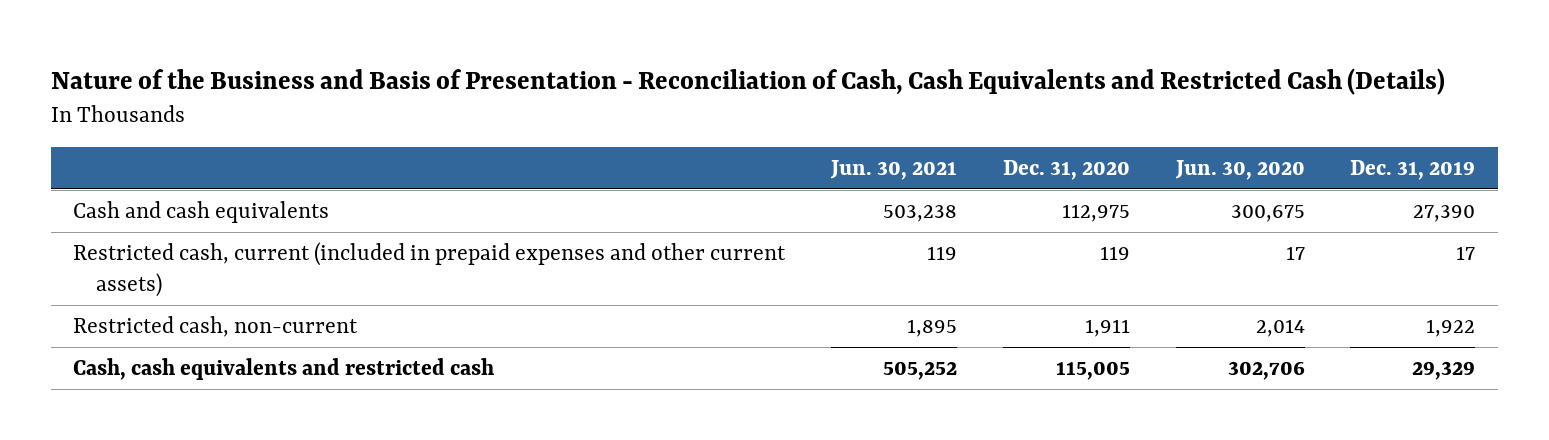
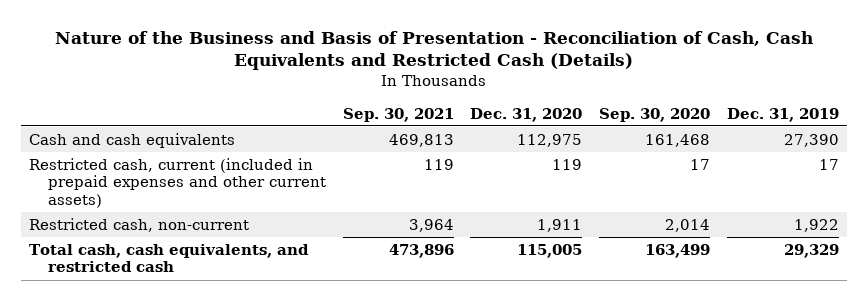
[830,159,958,180] Jun. 30, 2021 -> none
[1174,159,1305,180] Jun. 30, 2020 -> none
none -> [342,107,454,122] Sep. 30, 2021
none -> [599,107,711,122] Sep. 30, 2020
[73,358,495,381] Cash, cash equivalents and restricted cash -> [29,243,310,273] Total cash, cash equivalents, and restricted cash

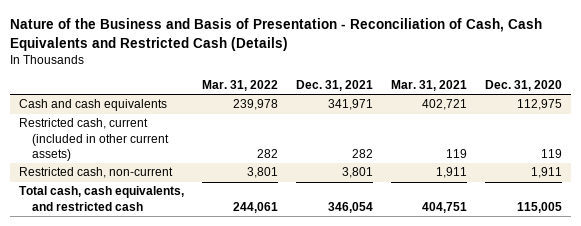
[342,107,454,122] Sep. 30, 2021 -> none
[599,107,711,122] Sep. 30, 2020 -> none
[726,107,839,122] Dec. 31, 2019 -> none
none -> [202,80,279,92] Mar. 31, 2022
none -> [296,80,374,92] Dec. 31, 2021
none -> [390,80,467,92] Mar. 31, 2021
[29,157,327,209] Restricted cash, current (included in prepaid expenses and other current assets) -> [19,118,170,162] Restricted cash, current (included in other current assets)

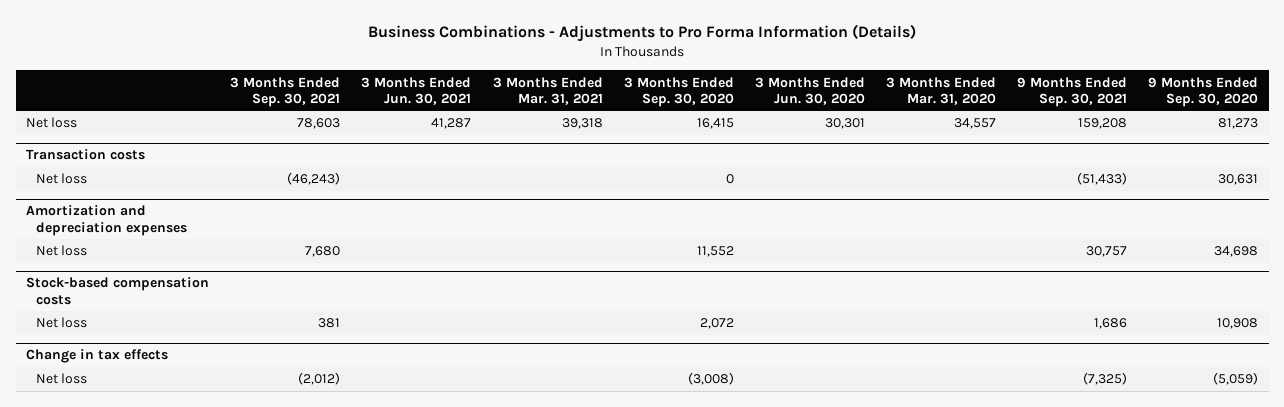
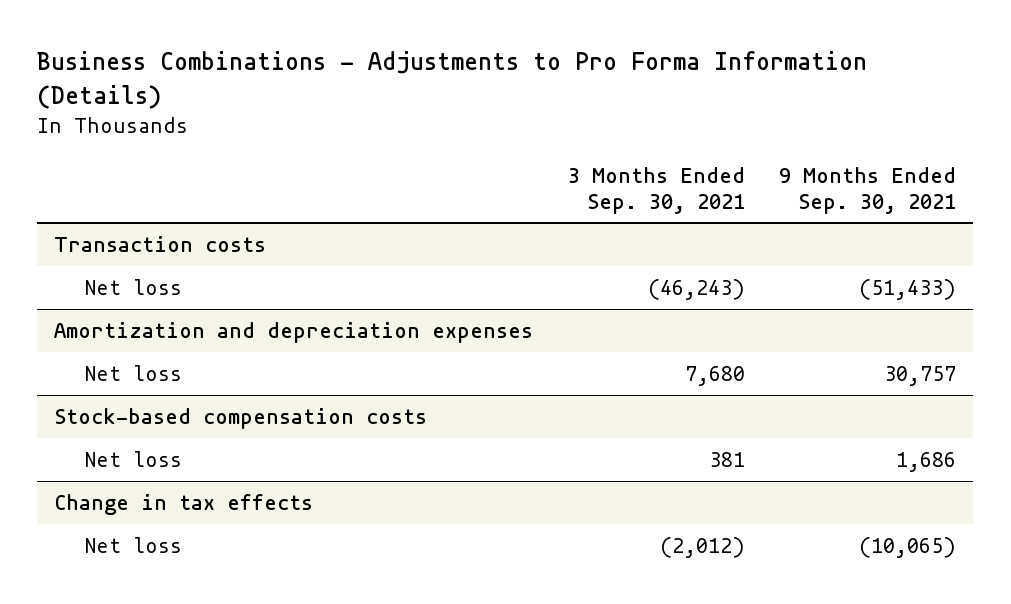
[361,76,472,105] 3 Months Ended Jun. 30, 2021 -> none
[492,76,603,105] 3 Months Ended Mar. 31, 2021 -> none
[623,76,734,107] 3 Months Ended Sep. 30, 2020 -> none
[754,76,865,105] 3 Months Ended Jun. 30, 2020 -> none
[885,76,996,105] 3 Months Ended Mar. 31, 2020 -> none
[1148,76,1259,107] 9 Months Ended Sep. 30, 2020 -> none
[26,117,78,129] Net loss -> none
[1083,372,1128,386] (7,325) -> [859,536,957,558] (10,065)

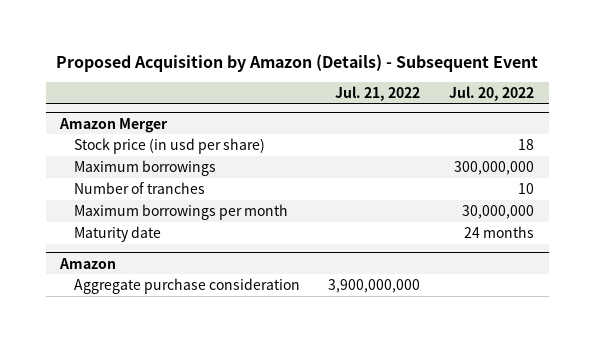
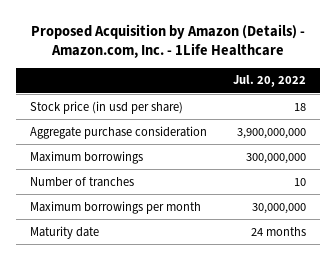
[56,53,539,72] Proposed Acquisition by Amazon (Details) - Subsequent Event -> [31,23,306,59] Proposed Acquisition by Amazon (Details) - Amazon.com, Inc. - 1Life Healthcare
[335,85,421,101] Jul. 21, 2022 -> none
[59,117,169,133] Amazon Merger -> none
none -> [29,125,207,139] Aggregate purchase consideration
[59,257,117,269] Amazon -> none
[73,277,300,294] Aggregate purchase consideration -> none

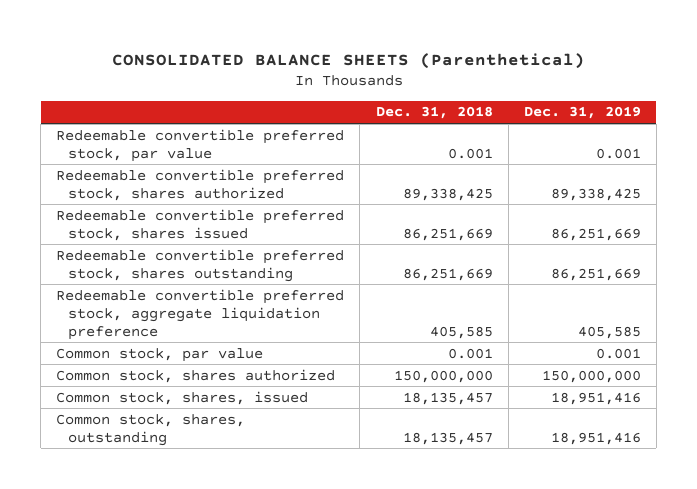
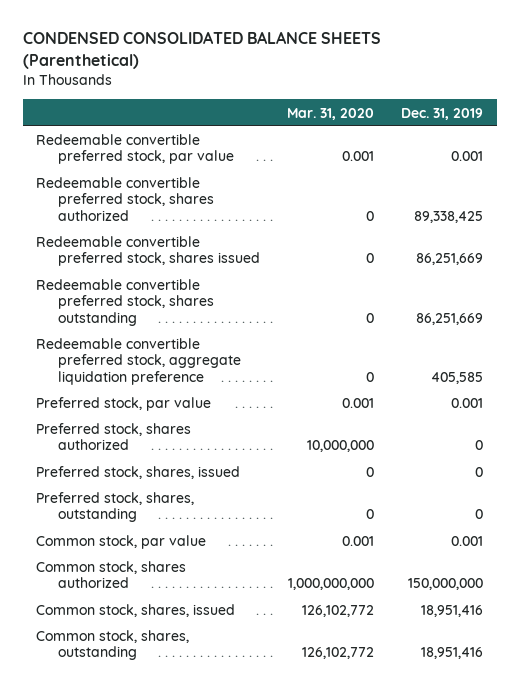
[111,52,585,69] CONSOLIDATED BALANCE SHEETS (Parenthetical) -> [22,31,381,70] CONDENSED CONSOLIDATED BALANCE SHEETS (Parenthetical)
[375,106,493,120] Dec. 31, 2018 -> none
none -> [287,107,375,120] Mar. 31, 2020
none -> [36,397,212,412] Preferred stock, par value
none -> [36,423,192,451] Preferred stock, shares authorized
none -> [36,466,241,480] Preferred stock, shares, issued
none -> [36,492,195,523] Preferred stock, shares, outstanding

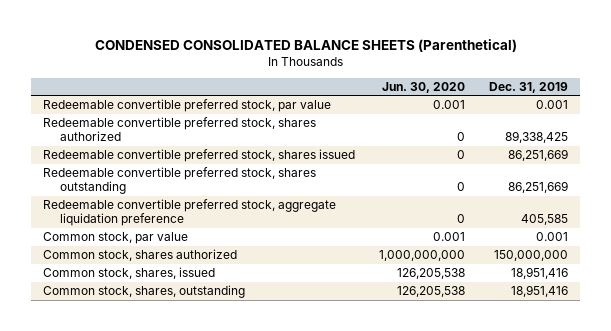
[287,107,375,120] Mar. 31, 2020 -> none
none -> [382,81,466,93] Jun. 30, 2020
[36,397,212,412] Preferred stock, par value -> none
[36,423,192,451] Preferred stock, shares authorized -> none
[36,466,241,480] Preferred stock, shares, issued -> none
[36,492,195,523] Preferred stock, shares, outstanding -> none

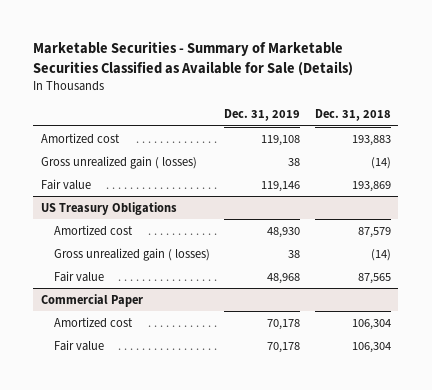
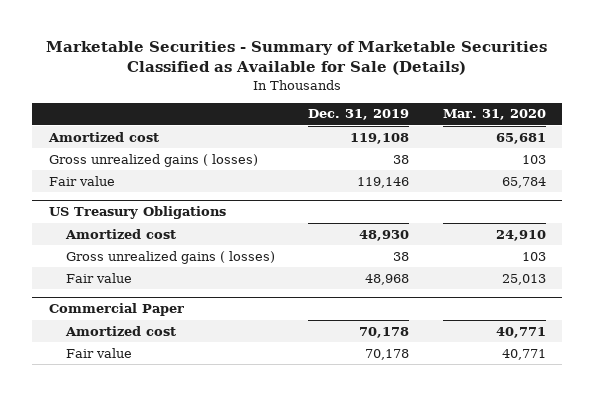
[315,109,392,122] Dec. 31, 2018 -> none
none -> [442,109,546,121] Mar. 31, 2020
[40,155,197,169] Gross unrealized gain ( losses) -> [48,153,258,167] Gross unrealized gains ( losses)
[53,247,210,261] Gross unrealized gain ( losses) -> [65,250,275,264] Gross unrealized gains ( losses)

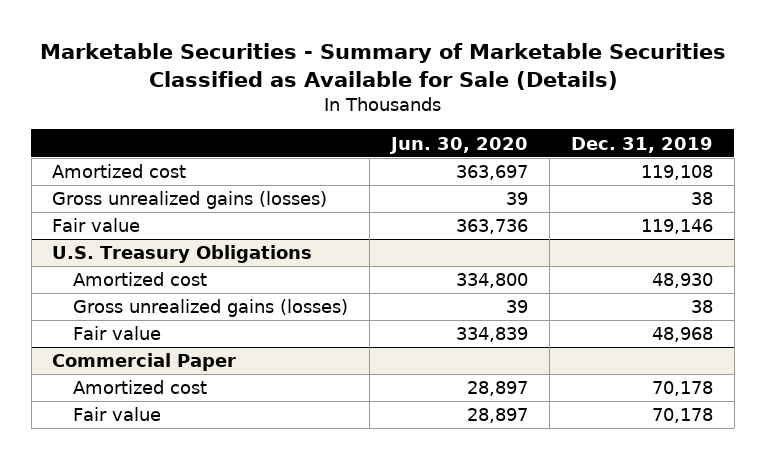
[442,109,546,121] Mar. 31, 2020 -> none
none -> [389,136,529,154] Jun. 30, 2020
[48,153,258,167] Gross unrealized gains ( losses) -> [52,191,328,210] Gross unrealized gains (losses)
[48,206,226,220] US Treasury Obligations -> [52,245,313,264] U.S. Treasury Obligations
[65,250,275,264] Gross unrealized gains ( losses) -> [73,299,349,318] Gross unrealized gains (losses)

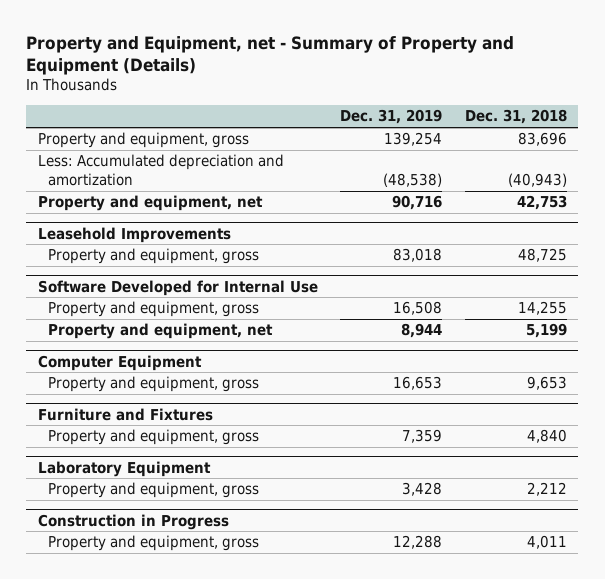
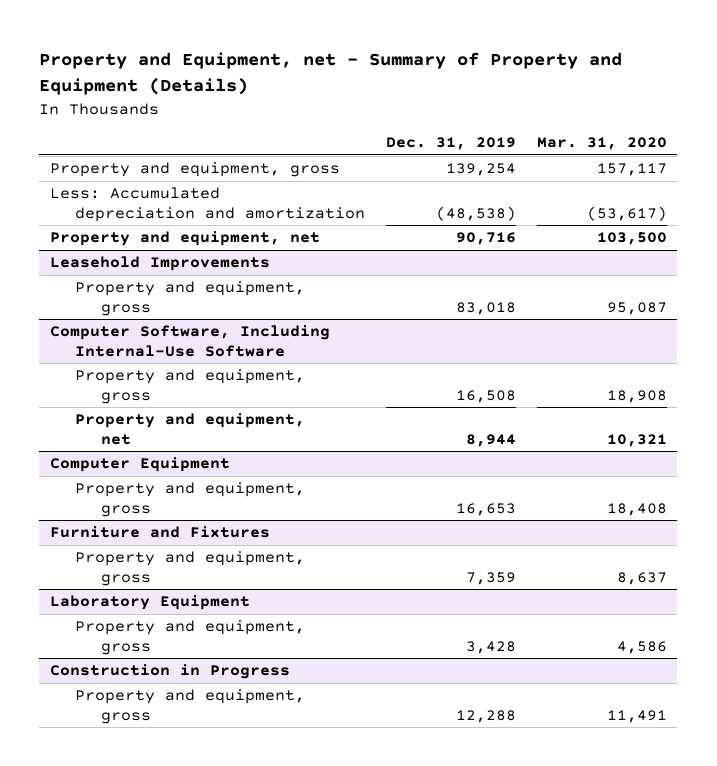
[465,109,568,125] Dec. 31, 2018 -> none
none -> [536,137,667,151] Mar. 31, 2020
[37,279,318,296] Software Developed for Internal Use -> [49,325,330,357] Computer Software, Including Internal-Use Software

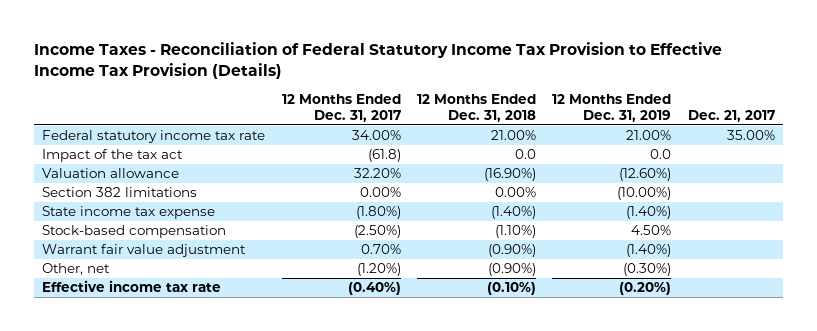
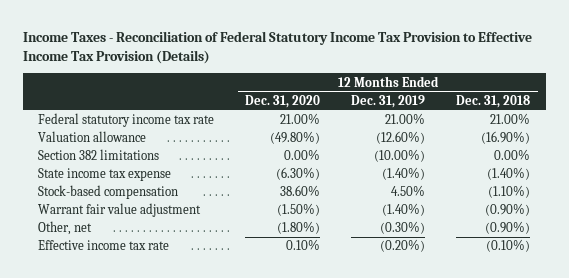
[281,94,401,122] 12 Months Ended Dec. 31, 2017 -> none
[687,109,775,122] Dec. 21, 2017 -> none
none -> [245,94,321,108] Dec. 31, 2020
[42,149,184,163] Impact of the tax act -> none

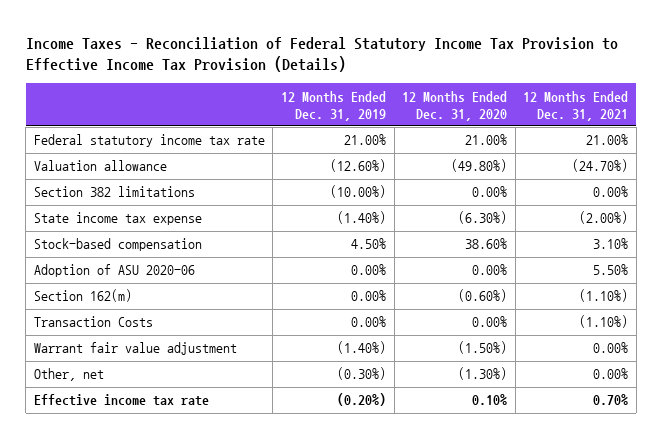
[456,94,531,108] Dec. 31, 2018 -> none
none -> [523,90,629,121] 12 Months Ended Dec. 31, 2021
none -> [33,264,195,278] Adoption of ASU 2020-06
none -> [33,289,132,303] Section 162(m)
none -> [33,316,153,328] Transaction Costs
[277,221,321,235] (1.80%) -> [458,367,508,381] (1.30%)

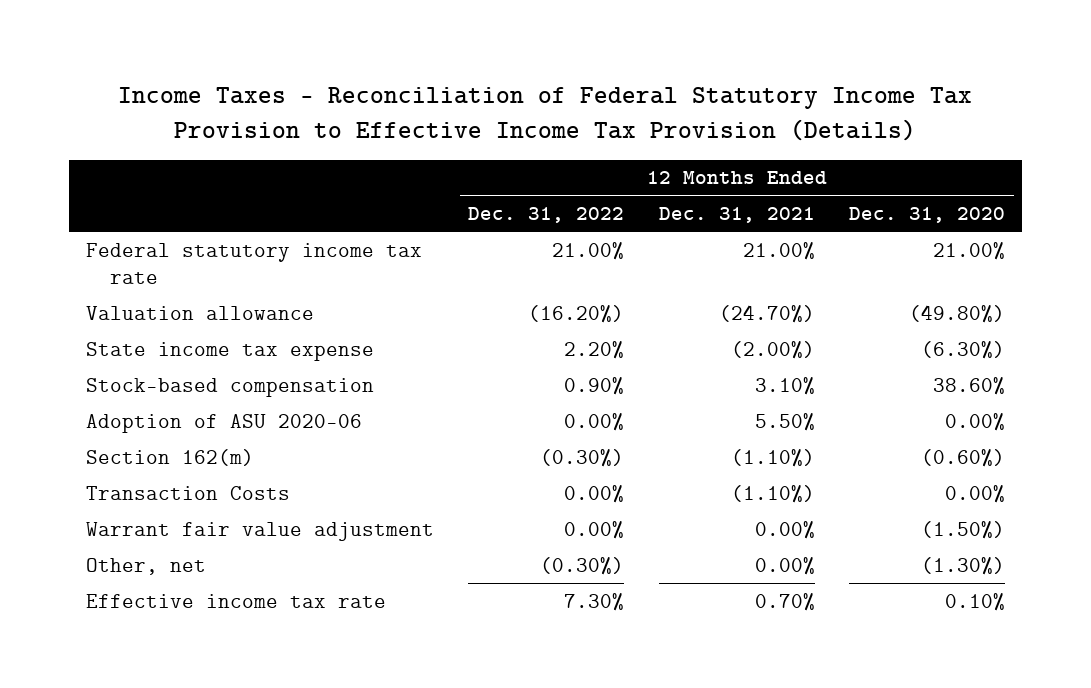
[280,90,386,121] 12 Months Ended Dec. 31, 2019 -> none
none -> [468,207,625,224] Dec. 31, 2022
[33,186,195,198] Section 382 limitations -> none

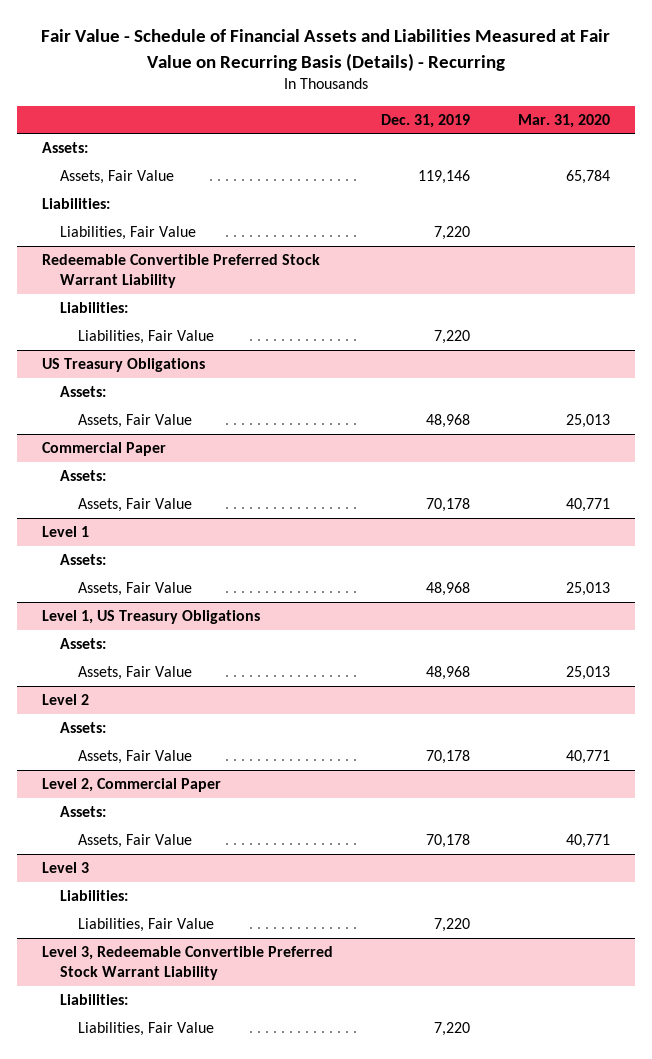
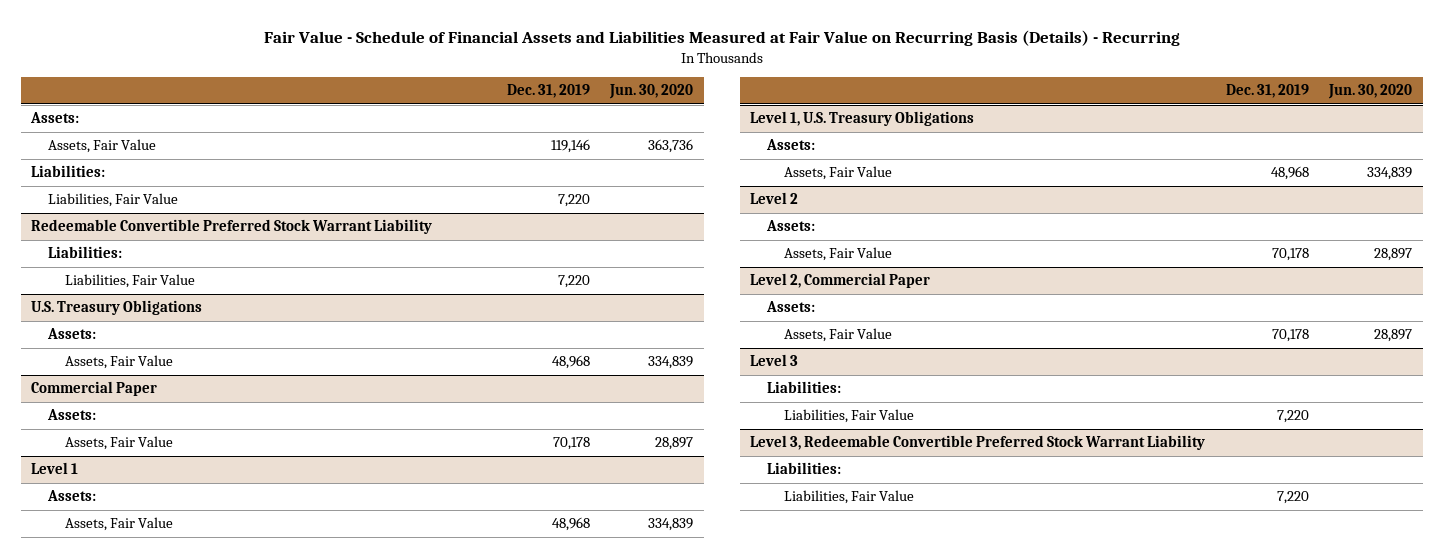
[518,113,611,128] Mar. 31, 2020 -> none
none -> [609,84,694,100] Jun. 30, 2020
[41,358,205,373] US Treasury Obligations -> [31,300,203,316] U.S. Treasury Obligations
[41,610,260,625] Level 1, US Treasury Obligations -> [750,111,975,127] Level 1, U.S. Treasury Obligations

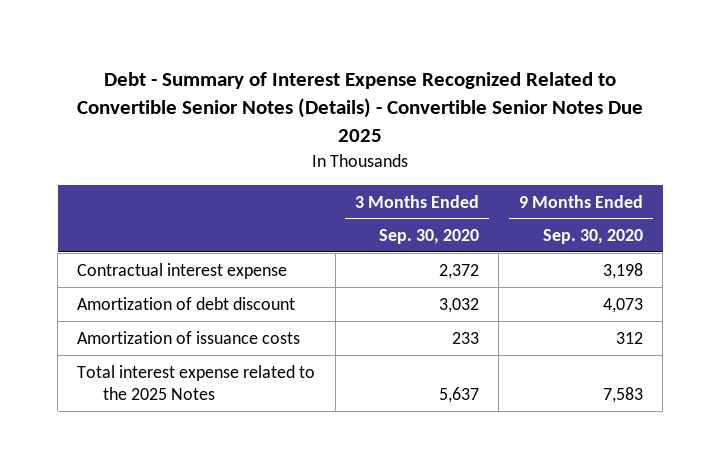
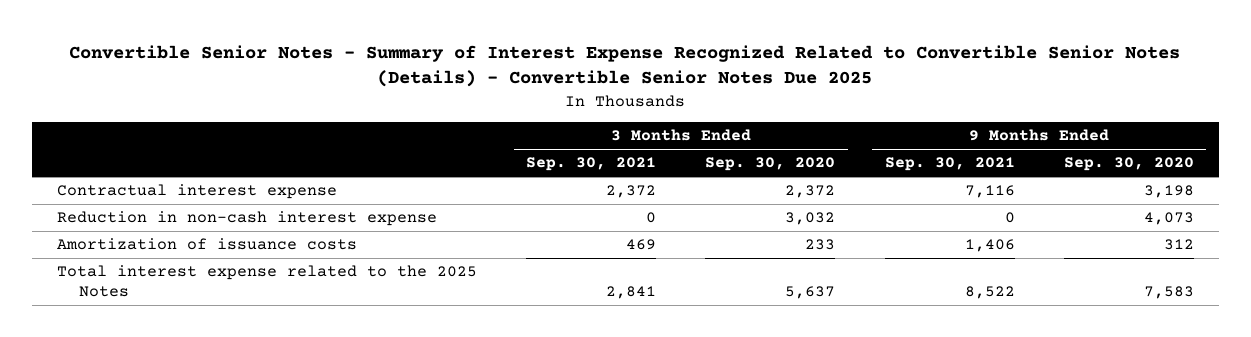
[77,71,644,143] Debt - Summary of Interest Expense Recognized Related to Convertible Senior Notes (Details) - Convertible Senior Notes Due 2025 -> [69,44,1181,88] Convertible Senior Notes - Summary of Interest Expense Recognized Related to Convertible Senior Notes (Details) - Convertible Senior Notes Due 2025
none -> [525,157,656,172] Sep. 30, 2021
none -> [884,157,1015,172] Sep. 30, 2021
[77,296,296,310] Amortization of debt discount -> [56,211,437,227] Reduction in non-cash interest expense

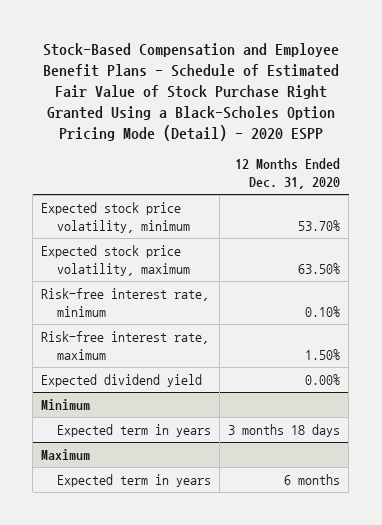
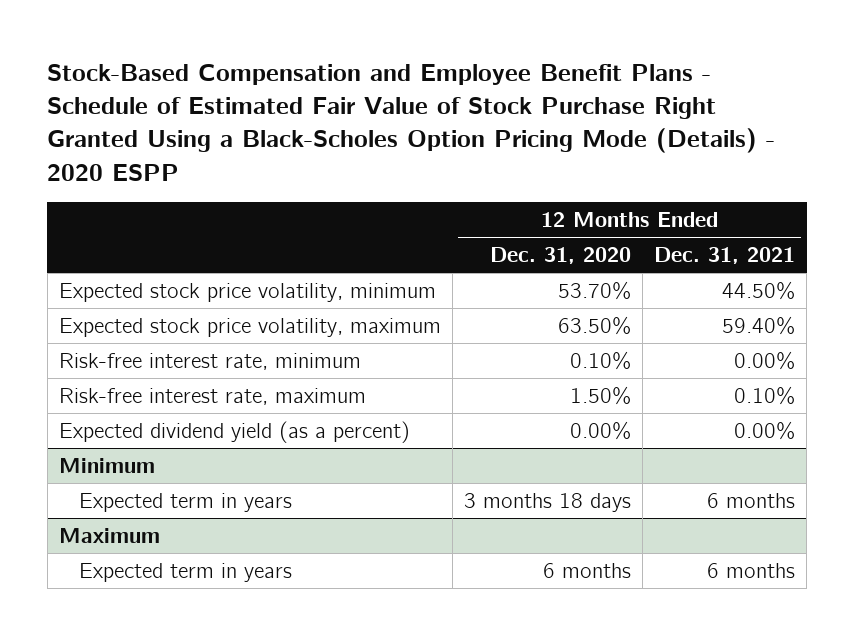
[42,42,339,141] Stock-Based Compensation and Employee Benefit Plans - Schedule of Estimated Fair Value of Stock Purchase Right Granted Using a Black-Scholes Option Pricing Mode (Detail) - 2020 ESPP -> [47,63,776,181] Stock-Based Compensation and Employee Benefit Plans - Schedule of Estimated Fair Value of Stock Purchase Right Granted Using a Black-Scholes Option Pricing Mode (Details) - 2020 ESPP
none -> [654,247,796,265] Dec. 31, 2021
[41,374,203,388] Expected dividend yield -> [58,420,410,443] Expected dividend yield (as a percent)

